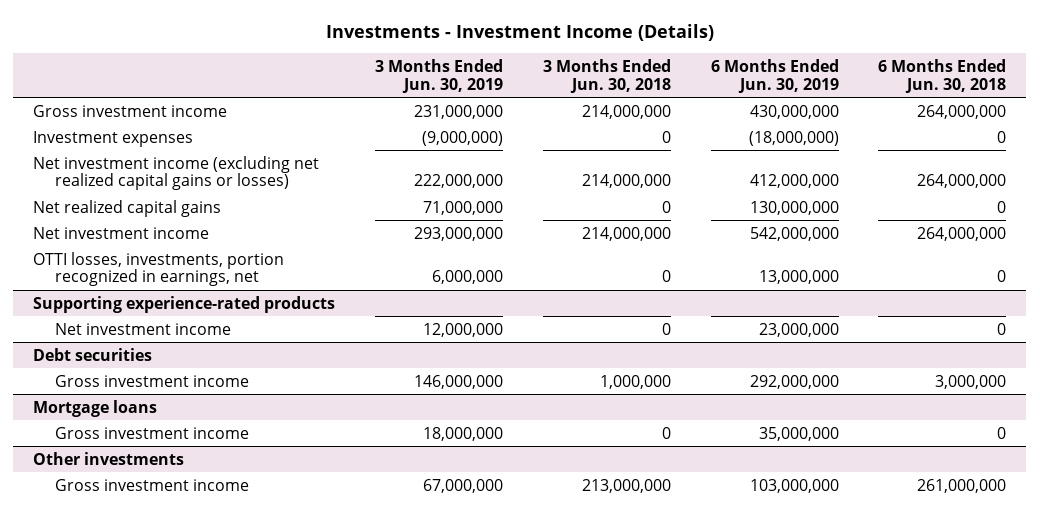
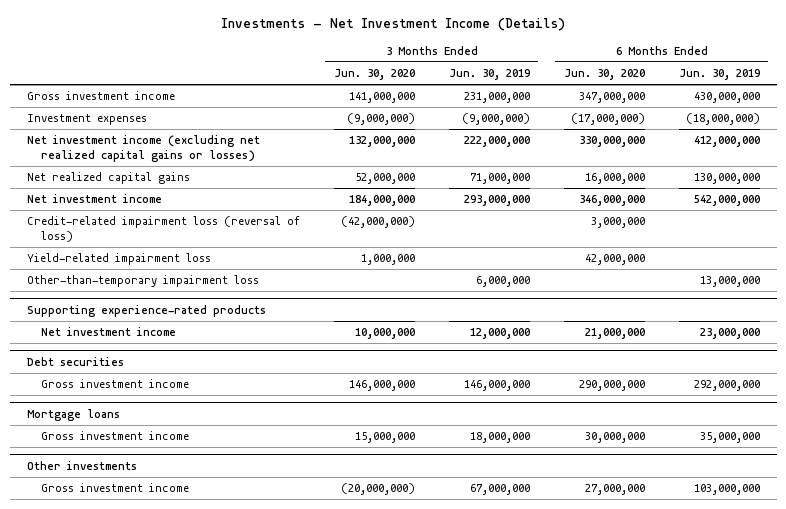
[325,23,714,41] Investments - Investment Income (Details) -> [221,17,566,31] Investments - Net Investment Income (Details)
[542,58,671,93] 3 Months Ended Jun. 30, 2018 -> none
[878,58,1007,93] 6 Months Ended Jun. 30, 2018 -> none
none -> [333,68,415,80] Jun. 30, 2020
none -> [563,68,645,80] Jun. 30, 2020
none -> [26,216,300,243] Credit-related impairment loss (reversal of loss)
none -> [26,253,211,266] Yield-related impairment loss
[33,251,285,287] OTTI losses, investments, portion recognized in earnings, net -> [26,275,259,288] Other-than-temporary impairment loss

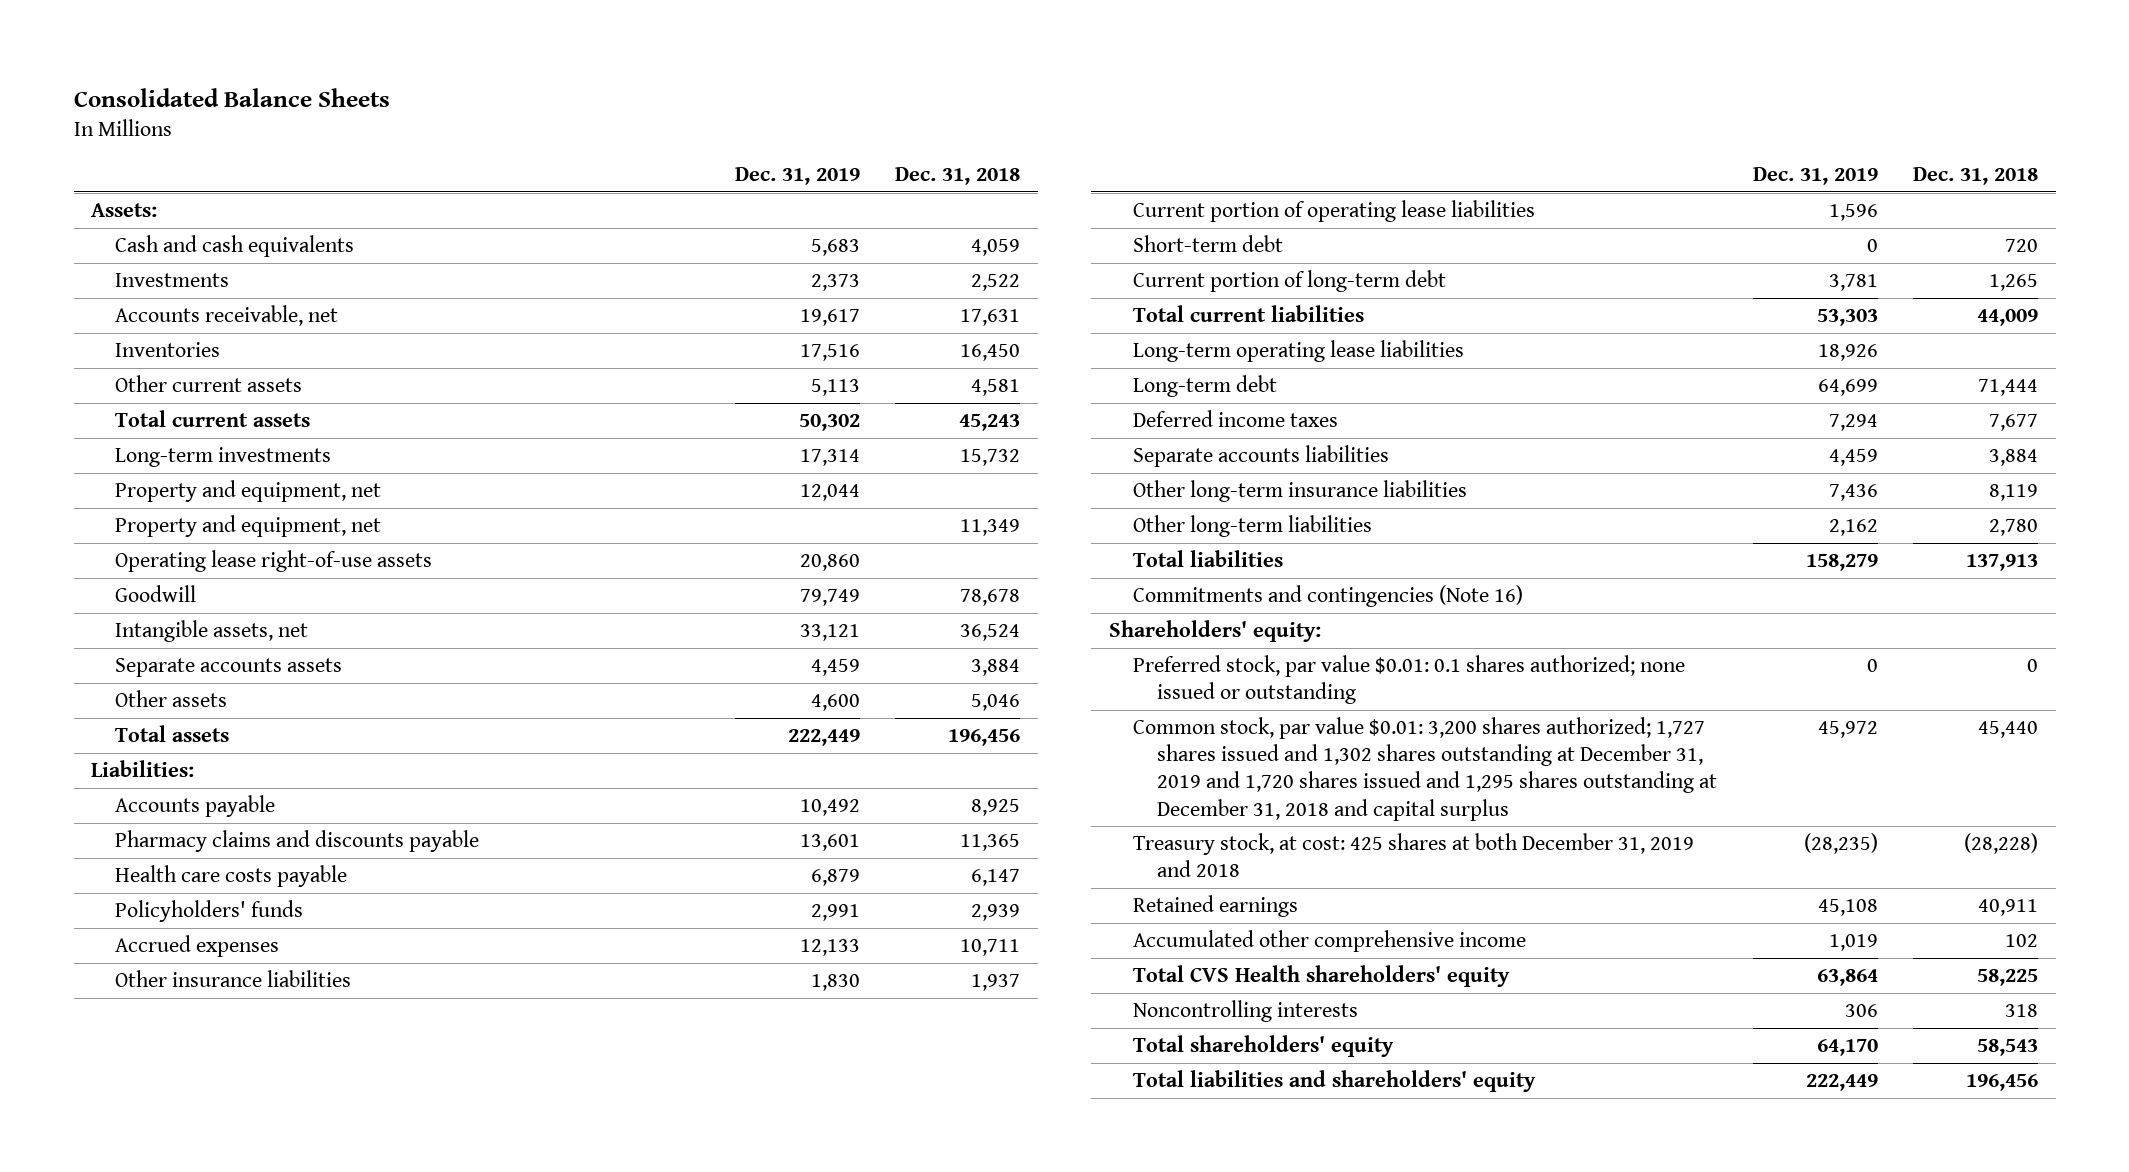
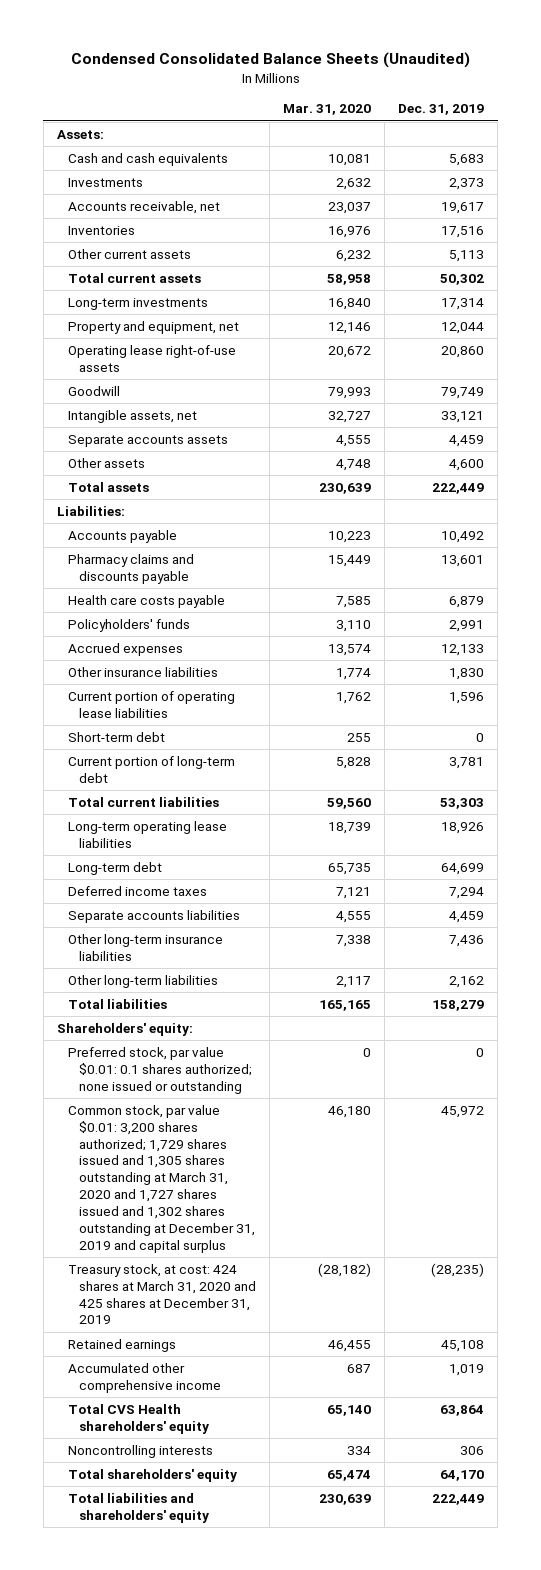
[73,87,390,107] Consolidated Balance Sheets -> [70,52,470,69] Condensed Consolidated Balance Sheets (Unaudited)
[895,167,1021,186] Dec. 31, 2018 -> none
none -> [282,104,371,116] Mar. 31, 2020
[115,515,382,538] Property and equipment, net -> none
[1133,585,1524,608] Commitments and contingencies (Note 16) -> none
[1133,717,1718,821] Common stock, par value $0.01: 3,200 shares authorized; 1,727 shares issued and 1,302 shares outstanding at December 31, 2019 and 1,720 shares issued and 1,295 shares outstanding at December 31, 2018 and capital surplus -> [67,1104,255,1253] Common stock, par value $0.01: 3,200 shares authorized; 1,729 shares issued and 1,305 shares outstanding at March 31, 2020 and 1,727 shares issued and 1,302 shares outstanding at December 31, 2019 and capital surplus
[1133,833,1695,878] Treasury stock, at cost: 425 shares at both December 31, 2019 and 2018 -> [67,1263,256,1325] Treasury stock, at cost: 424 shares at March 31, 2020 and 425 shares at December 31, 2019

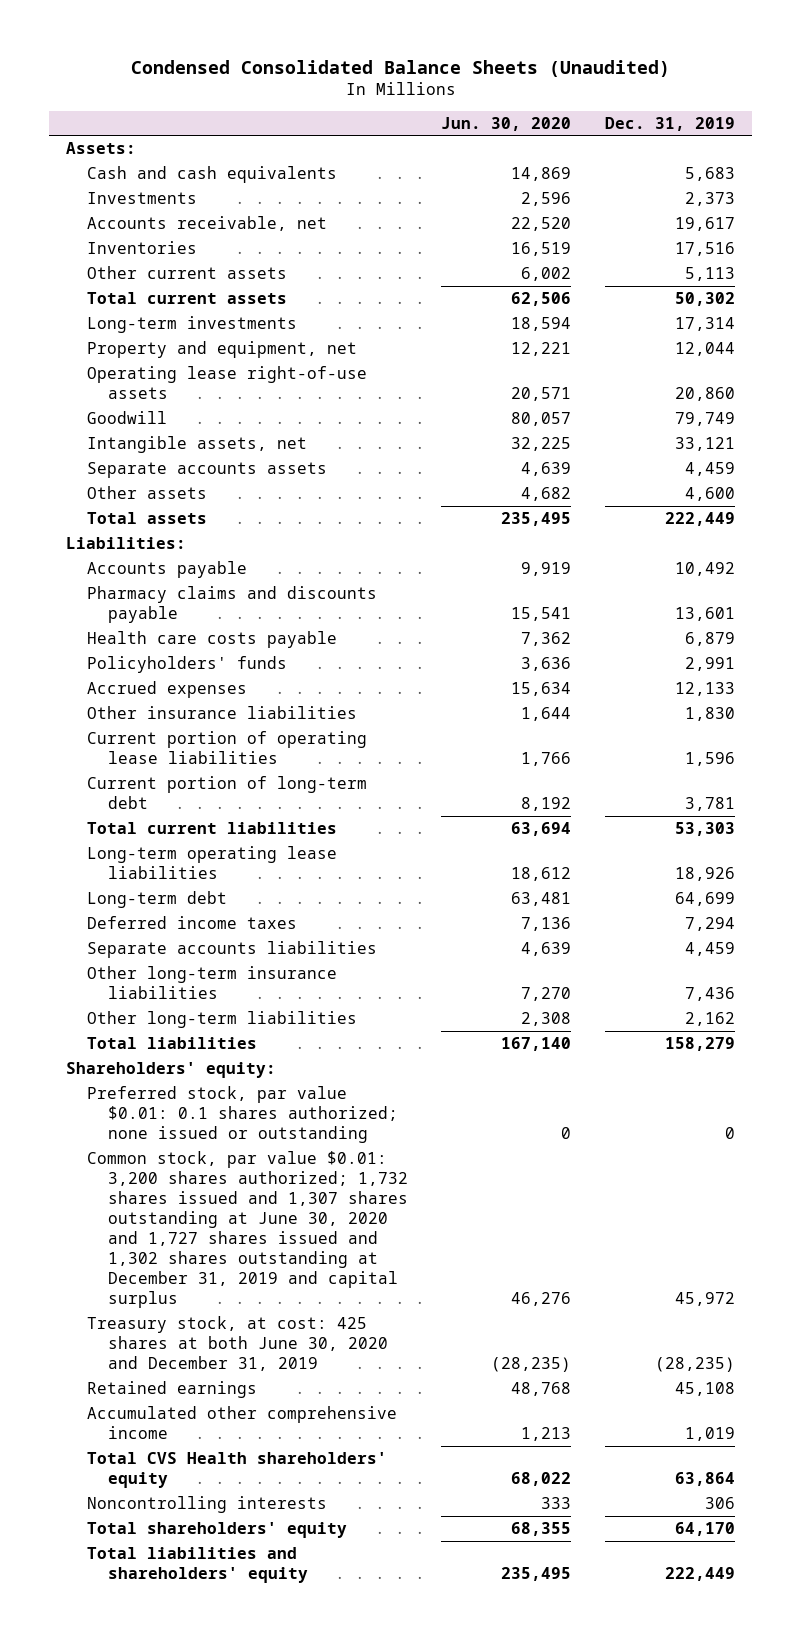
[282,104,371,116] Mar. 31, 2020 -> none
none -> [441,116,572,131] Jun. 30, 2020
[67,731,165,742] Short-term debt -> none
[67,1104,255,1253] Common stock, par value $0.01: 3,200 shares authorized; 1,729 shares issued and 1,305 shares outstanding at March 31, 2020 and 1,727 shares issued and 1,302 shares outstanding at December 31, 2019 and capital surplus -> [86,1150,408,1308] Common stock, par value $0.01: 3,200 shares authorized; 1,732 shares issued and 1,307 shares outstanding at June 30, 2020 and 1,727 shares issued and 1,302 shares outstanding at December 31, 2019 and capital surplus
[67,1263,256,1325] Treasury stock, at cost: 424 shares at March 31, 2020 and 425 shares at December 31, 2019 -> [86,1315,388,1371] Treasury stock, at cost: 425 shares at both June 30, 2020 and December 31, 2019

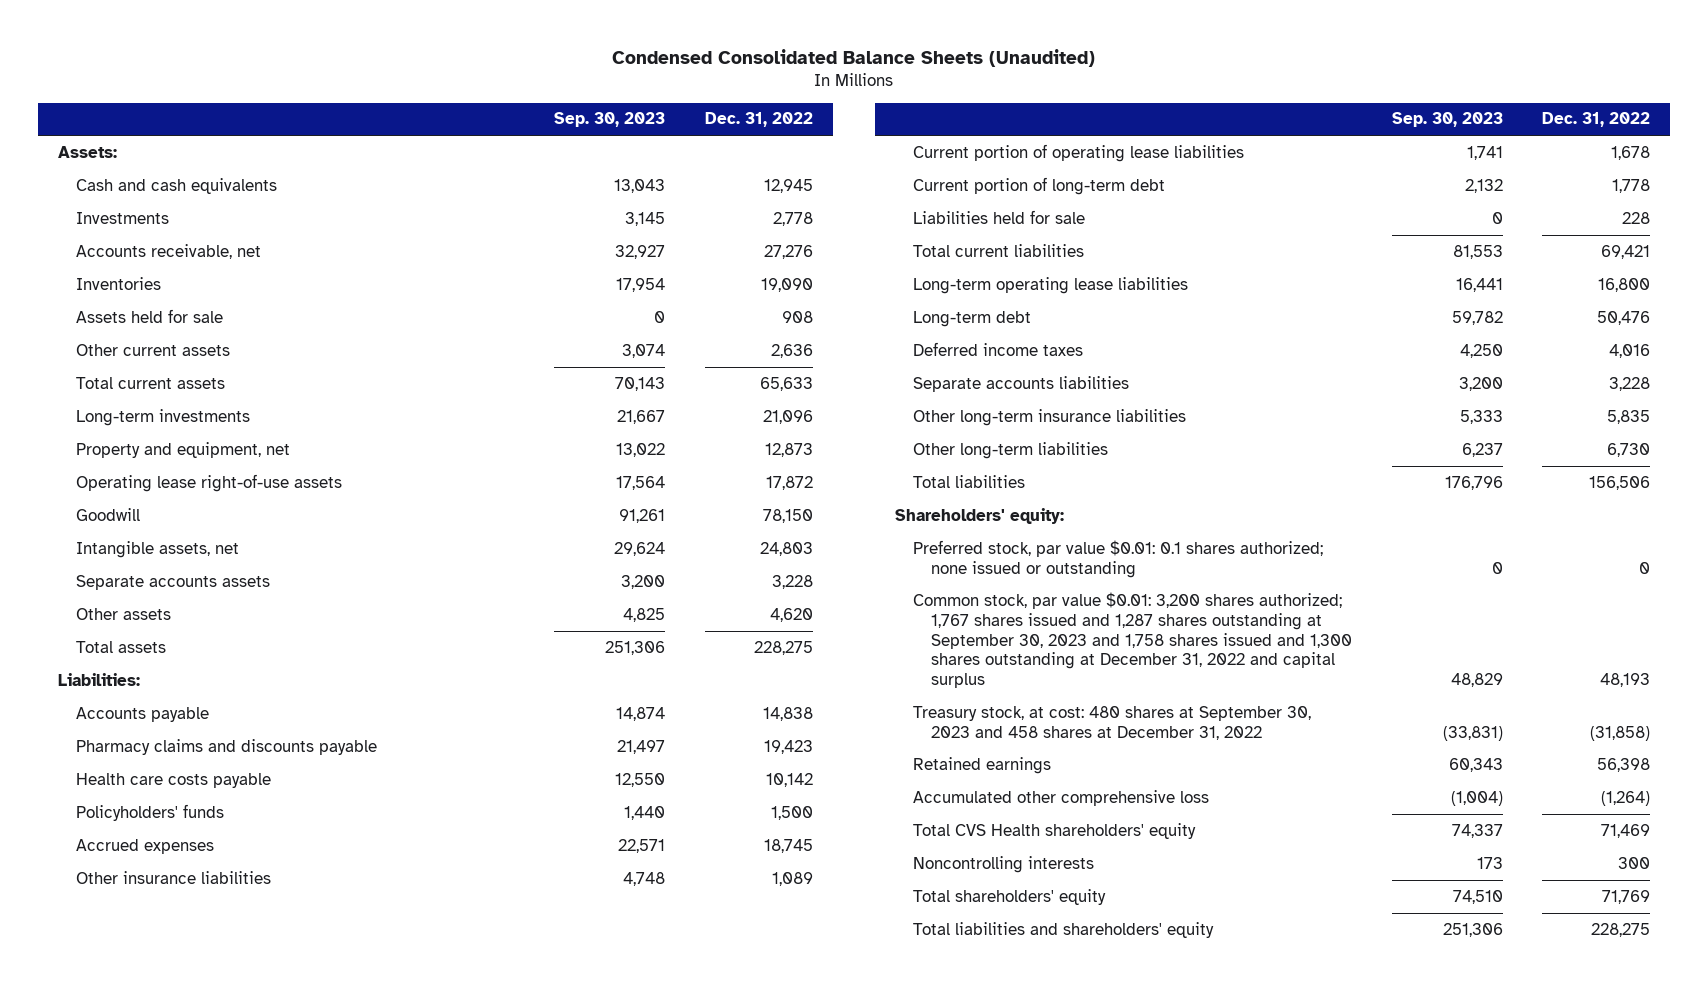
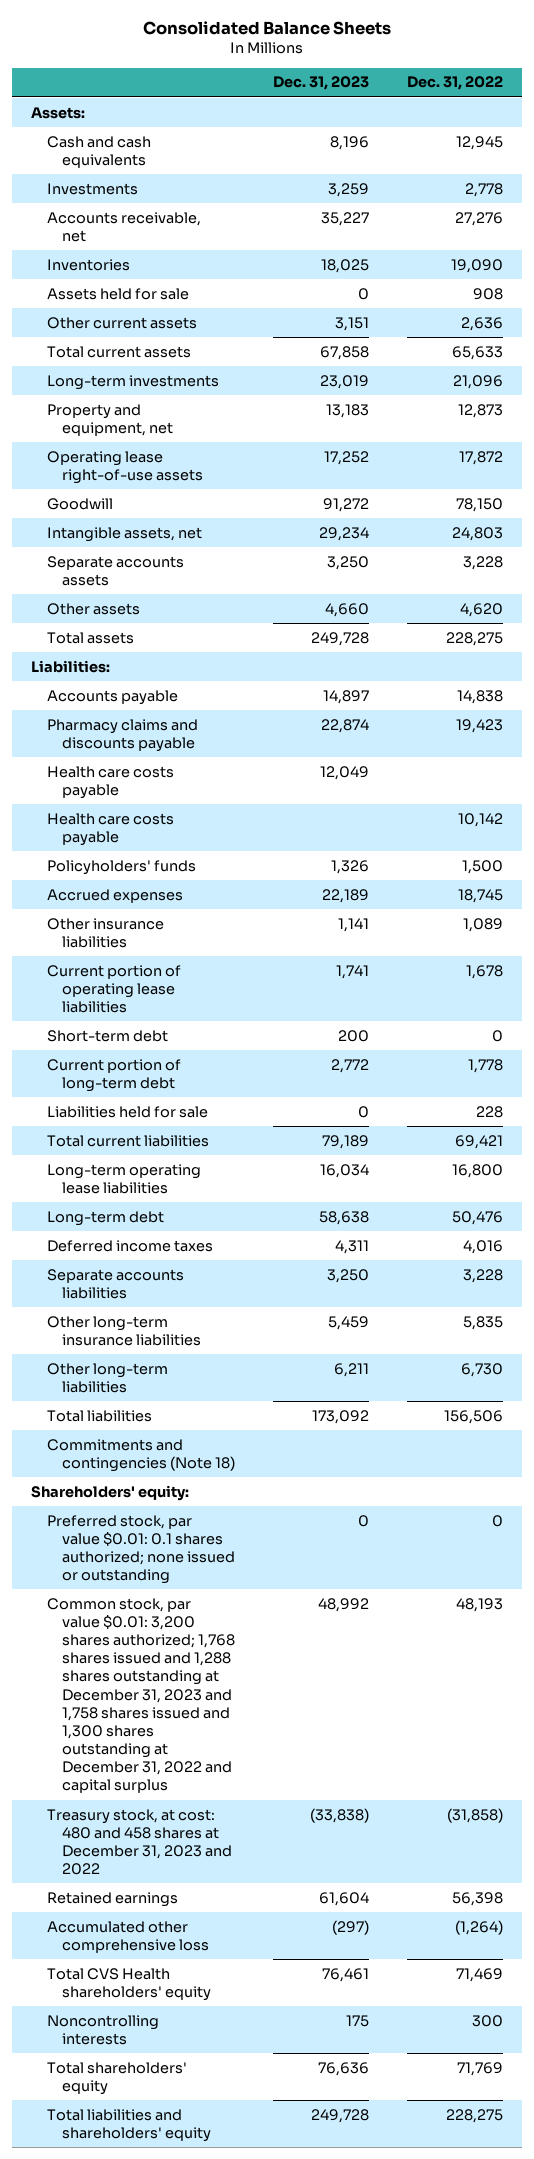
[612,48,1096,67] Condensed Consolidated Balance Sheets (Unaudited) -> [143,20,392,35] Consolidated Balance Sheets
[554,112,666,128] Sep. 30, 2023 -> none
none -> [273,76,370,91] Dec. 31, 2023
none -> [46,765,174,799] Health care costs payable
none -> [46,1029,168,1042] Short-term debt
none -> [46,1438,236,1472] Commitments and contingencies (Note 18)
[912,591,1352,689] Common stock, par value $0.01: 3,200 shares authorized; 1,767 shares issued and 1,287 shares outstanding at September 30, 2023 and 1,758 shares issued and 1,300 shares outstanding at December 31, 2022 and capital surplus -> [46,1597,236,1794] Common stock, par value $0.01: 3,200 shares authorized; 1,768 shares issued and 1,288 shares outstanding at December 31, 2023 and 1,758 shares issued and 1,300 shares outstanding at December 31, 2022 and capital surplus
[912,705,1311,740] Treasury stock, at cost: 480 shares at September 30, 2023 and 458 shares at December 31, 2022 -> [46,1808,233,1876] Treasury stock, at cost: 480 and 458 shares at December 31, 2023 and 2022

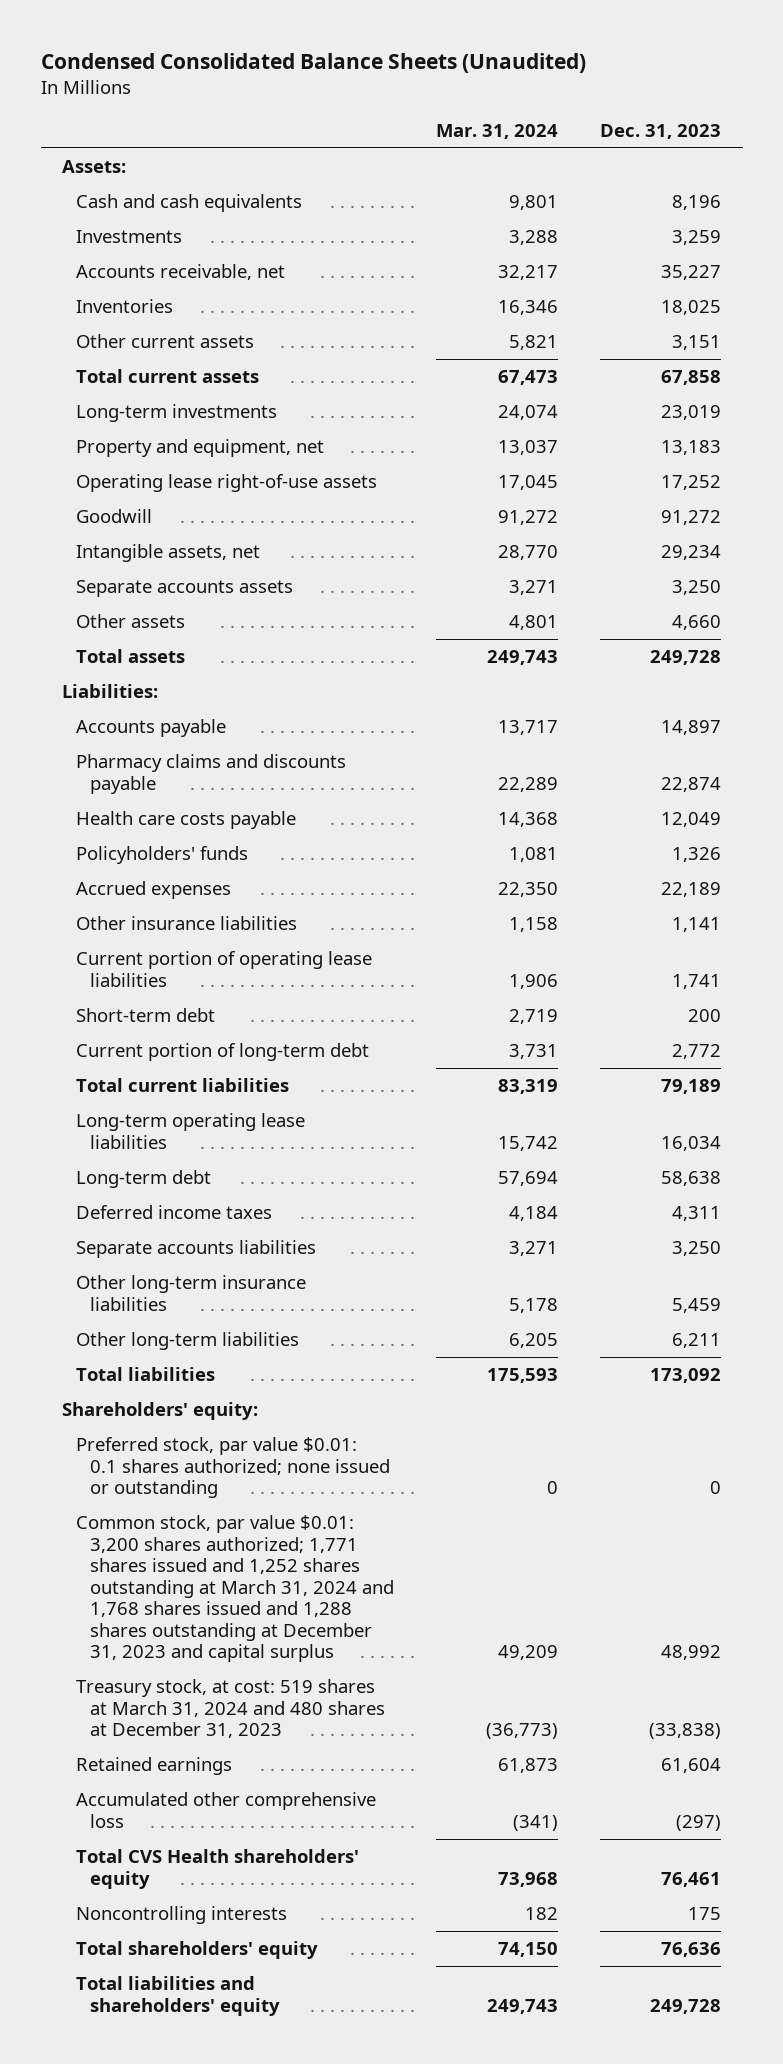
[143,20,392,35] Consolidated Balance Sheets -> [40,53,586,74] Condensed Consolidated Balance Sheets (Unaudited)
[407,76,504,91] Dec. 31, 2022 -> none
none -> [436,123,559,139] Mar. 31, 2024
[46,287,189,300] Assets held for sale -> none
[46,812,174,846] Health care costs payable -> none
[46,1105,208,1118] Liabilities held for sale -> none
[46,1438,236,1472] Commitments and contingencies (Note 18) -> none
[46,1597,236,1794] Common stock, par value $0.01: 3,200 shares authorized; 1,768 shares issued and 1,288 shares outstanding at December 31, 2023 and 1,758 shares issued and 1,300 shares outstanding at December 31, 2022 and capital surplus -> [75,1515,394,1663] Common stock, par value $0.01: 3,200 shares authorized; 1,771 shares issued and 1,252 shares outstanding at March 31, 2024 and 1,768 shares issued and 1,288 shares outstanding at December 31, 2023 and capital surplus
[46,1808,233,1876] Treasury stock, at cost: 480 and 458 shares at December 31, 2023 and 2022 -> [75,1679,385,1739] Treasury stock, at cost: 519 shares at March 31, 2024 and 480 shares at December 31, 2023

